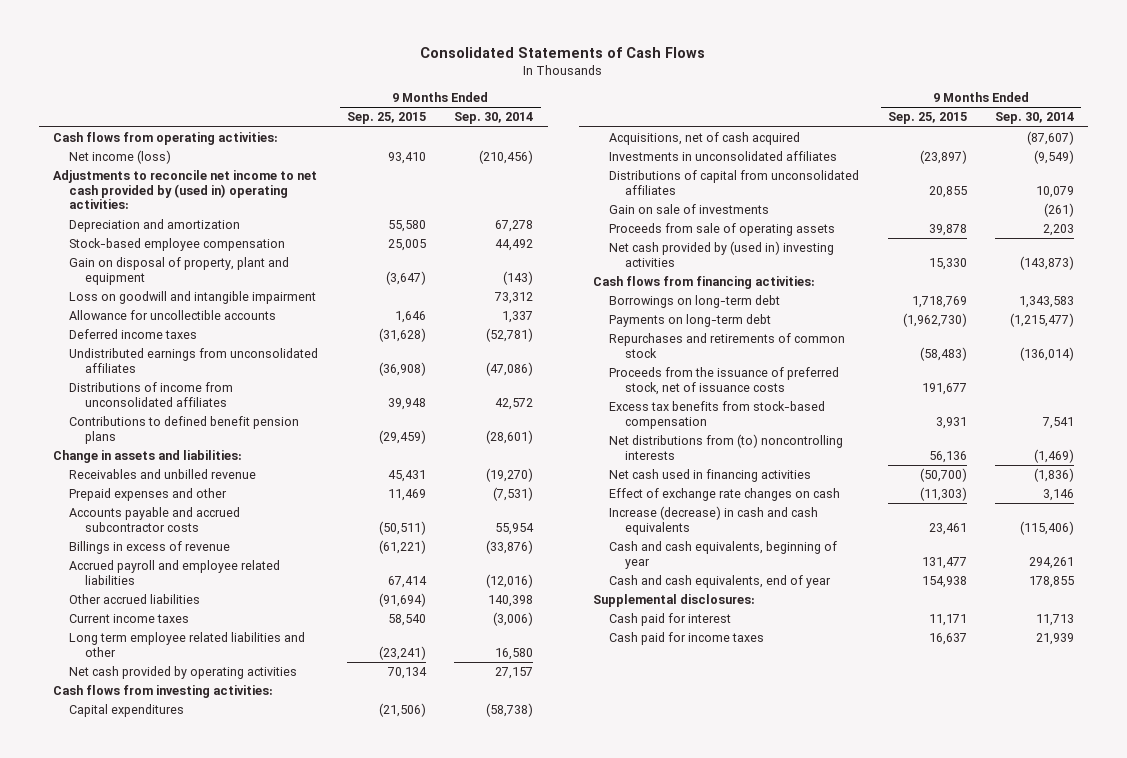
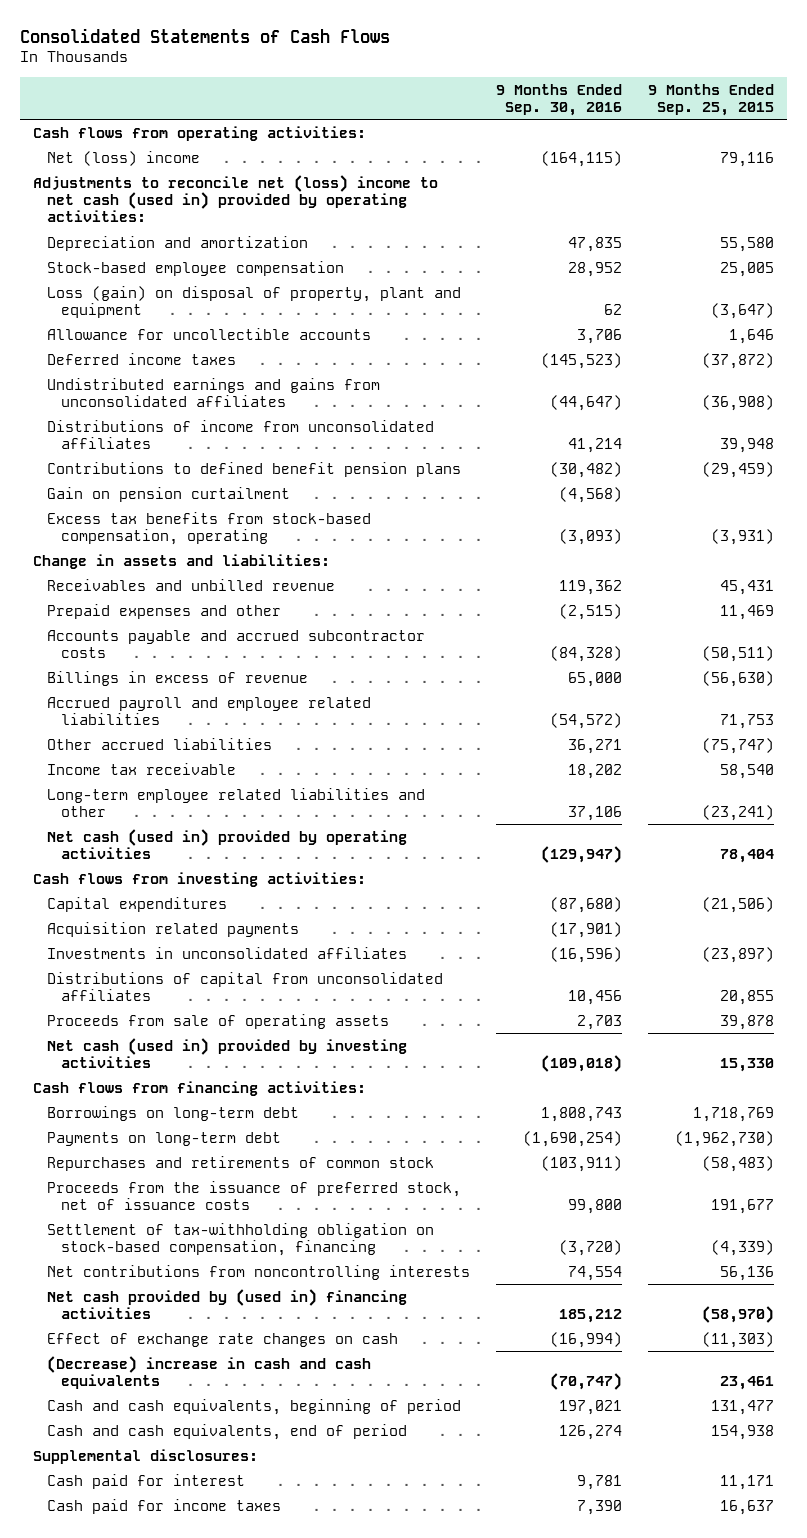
[454,112,534,125] Sep. 30, 2014 -> none
none -> [496,83,623,116] 9 Months Ended Sep. 30, 2016
[68,150,171,165] Net income (loss) -> [46,150,200,166] Net (loss) income
[388,152,427,165] 93,410 -> [720,151,775,167] 79,116
[52,170,317,210] Adjustments to reconcile net income to net cash provided by (used in) operating activities: -> [32,174,438,223] Adjustments to reconcile net (loss) income to net cash (used in) provided by operating activities:
[68,291,316,305] Loss on goodwill and intangible impairment -> none
[68,257,289,285] Gain on disposal of property, plant and equipment -> [46,285,461,318] Loss (gain) on disposal of property, plant and equipment
[379,328,427,343] (31,628) -> [702,352,775,369] (37,872)
[68,348,318,373] Undistributed earnings from unconsolidated affiliates -> [46,377,380,407] Undistributed earnings and gains from unconsolidated affiliates
none -> [46,486,290,502] Gain on pension curtailment
none -> [46,511,371,545] Excess tax benefits from stock-based compensation, operating
[379,540,427,555] (61,221) -> [702,670,775,687] (56,630)
[388,575,428,588] 67,414 -> [720,713,775,729] 71,753
[379,593,427,608] (91,694) -> [702,737,775,754] (75,747)
[68,614,189,624] Current income taxes -> [46,762,236,775] Income tax receivable
[68,632,305,657] Long term employee related liabilities and other -> [46,787,425,817] Long-term employee related liabilities and other
[68,666,297,680] Net cash provided by operating activities -> [46,828,407,859] Net cash (used in) provided by operating activities
[387,667,428,680] 70,134 -> [720,848,775,863] 78,404
[609,132,801,146] Acquisitions, net of cash acquired -> [46,921,299,937] Acquisition related payments
[609,204,770,215] Gain on sale of investments -> none
[609,241,835,267] Net cash provided by (used in) investing activities -> [46,1037,407,1068] Net cash (used in) provided by investing activities
[609,401,826,429] Excess tax benefits from stock-based compensation -> none
none -> [46,1222,434,1256] Settlement of tax-withholding obligation on stock-based compensation, financing
[609,434,844,460] Net distributions from (to) noncontrolling interests -> [46,1264,470,1280] Net contributions from noncontrolling interests
[609,469,812,483] Net cash used in financing activities -> [46,1288,407,1319] Net cash provided by (used in) financing activities
[919,468,967,483] (50,700) -> [702,1305,775,1323] (58,970)
[609,506,819,535] Increase (decrease) in cash and cash equivalents -> [46,1355,371,1389] (Decrease) increase in cash and cash equivalents
[609,541,838,569] Cash and cash equivalents, beginning of year -> [46,1398,461,1415] Cash and cash equivalents, beginning of period
[609,575,832,589] Cash and cash equivalents, end of year -> [46,1423,407,1440] Cash and cash equivalents, end of period

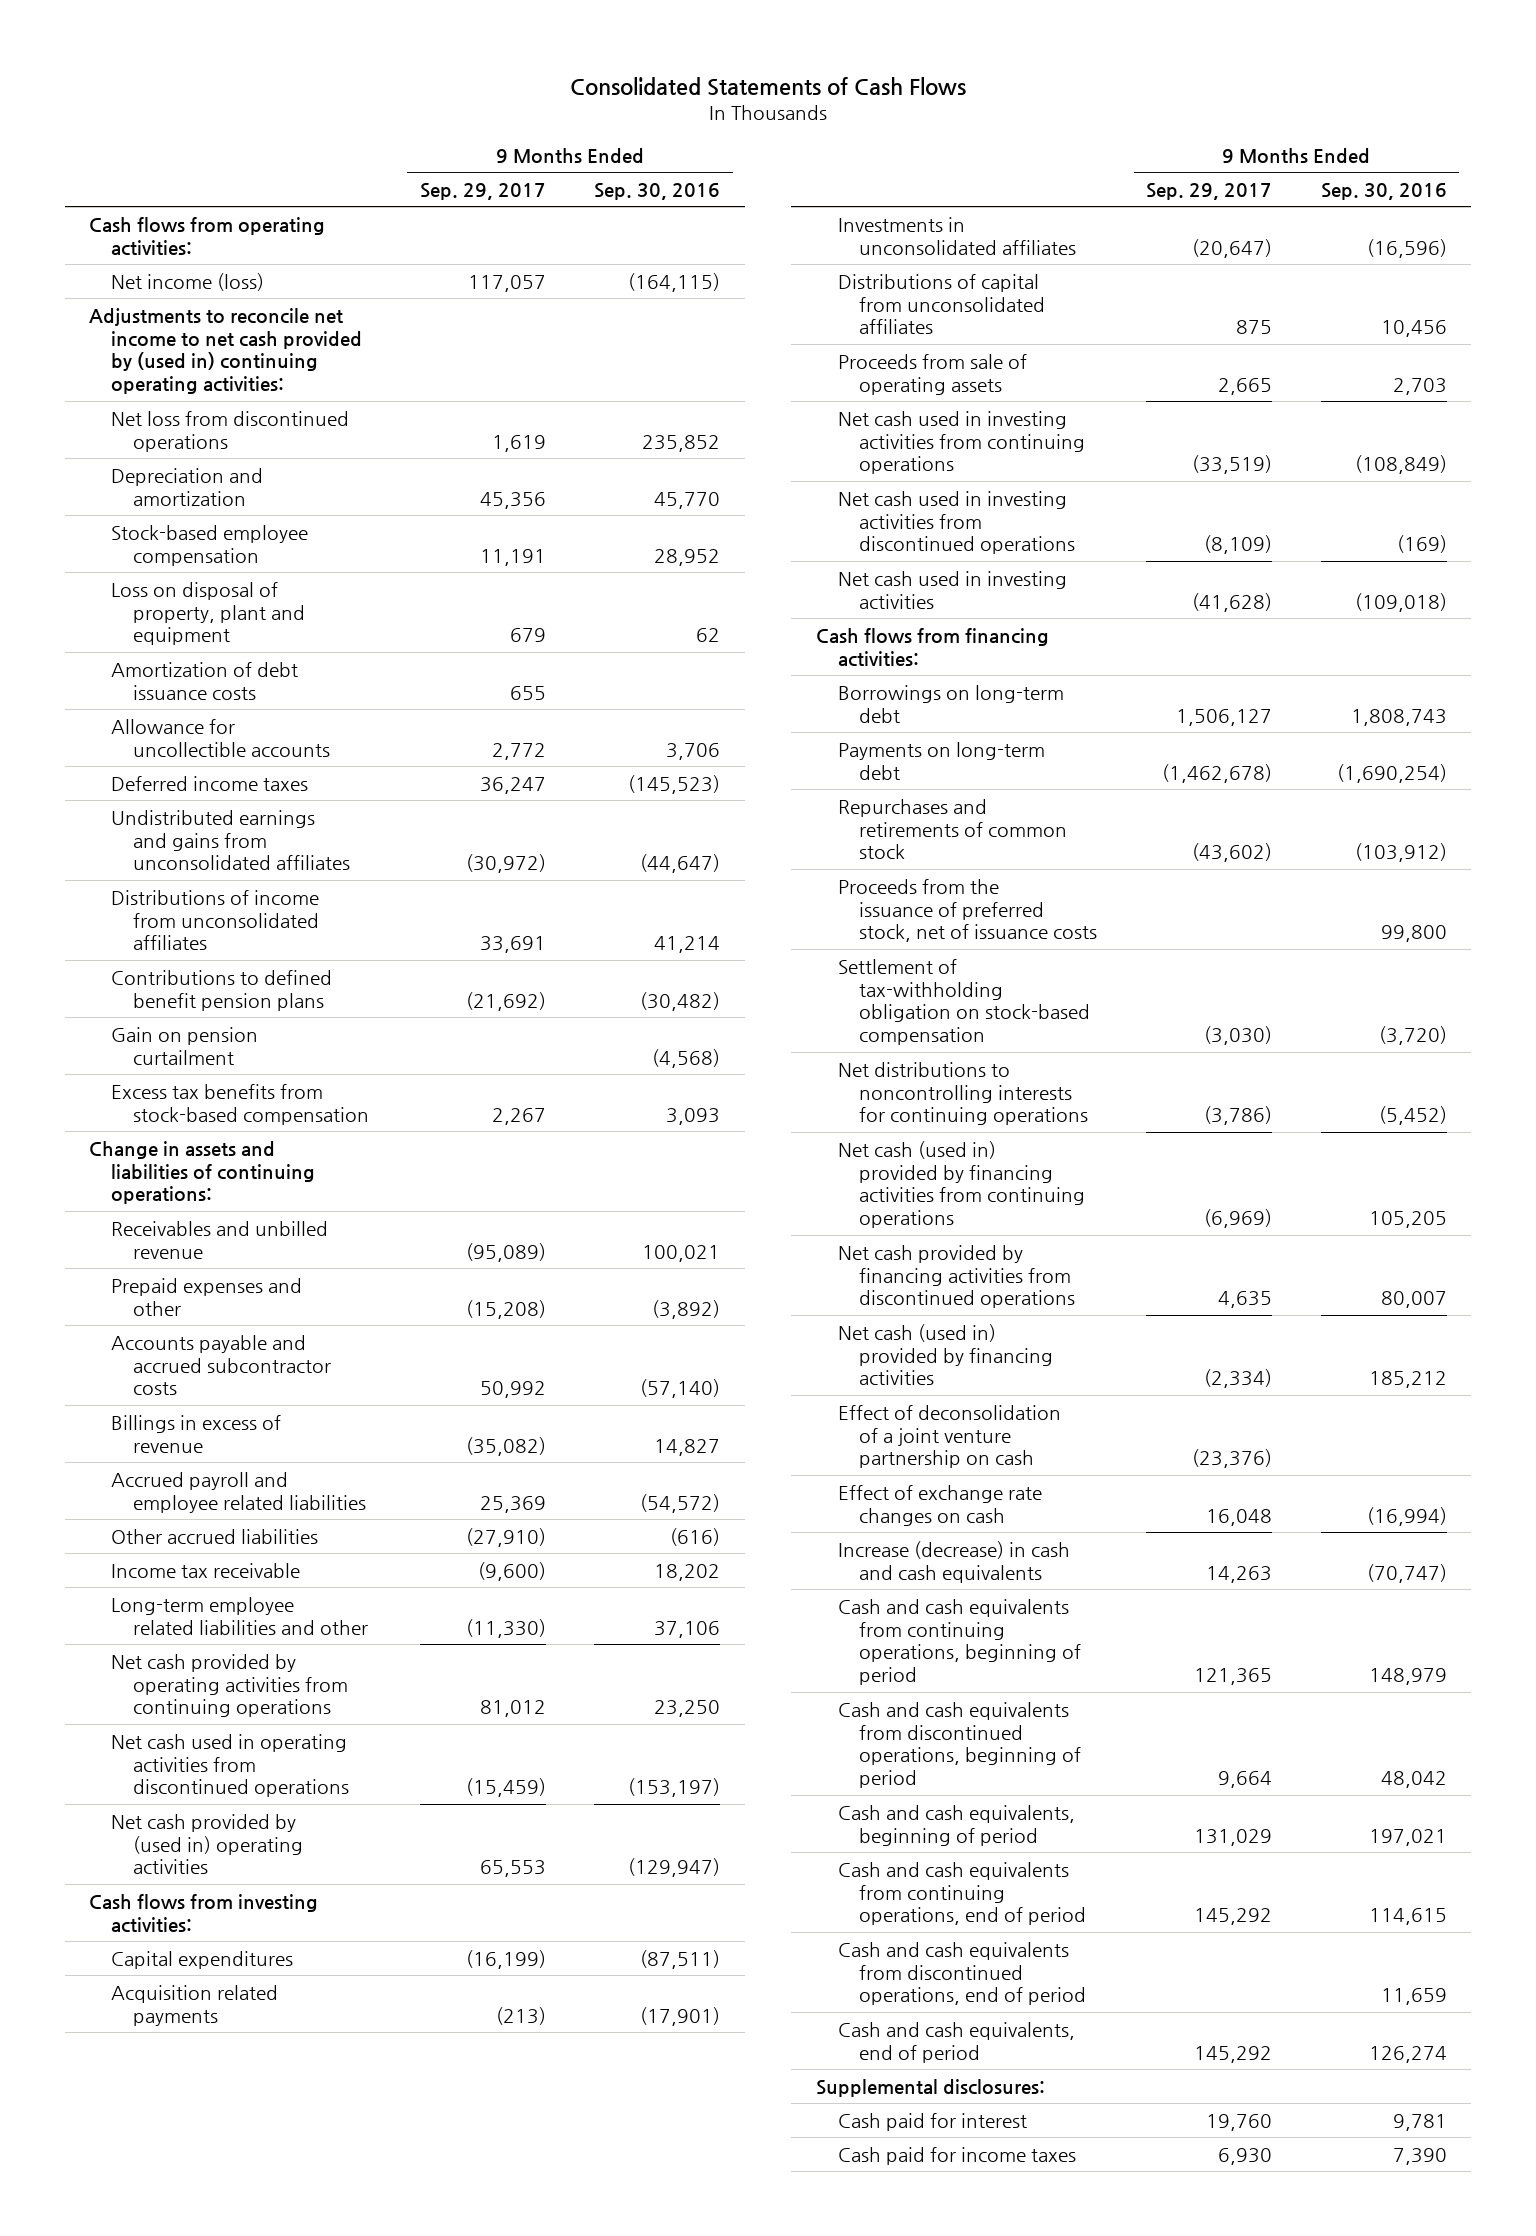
[648,83,775,116] 9 Months Ended Sep. 25, 2015 -> none
none -> [419,182,546,200] Sep. 29, 2017
[46,150,200,166] Net (loss) income -> [111,272,265,291] Net income (loss)
[32,174,438,223] Adjustments to reconcile net (loss) income to net cash (used in) provided by operating activities: -> [89,307,363,395] Adjustments to reconcile net income to net cash provided by (used in) continuing operating activities:
none -> [111,410,350,452] Net loss from discontinued operations
[568,236,623,252] 47,835 -> [654,491,721,509] 45,770
[46,285,461,318] Loss (gain) on disposal of property, plant and equipment -> [111,581,305,646] Loss on disposal of property, plant and equipment
none -> [111,661,299,700] Amortization of debt issuance costs
[46,511,371,545] Excess tax benefits from stock-based compensation, operating -> [111,1083,369,1125] Excess tax benefits from stock-based compensation
[559,528,623,545] (3,093) -> [666,1107,721,1125] 3,093
[32,553,330,569] Change in assets and liabilities: -> [89,1140,316,1205] Change in assets and liabilities of continuing operations:
[559,579,623,595] 119,362 -> [642,1244,721,1262] 100,021
[559,603,623,620] (2,515) -> [652,1299,721,1319] (3,892)
[550,645,623,662] (84,328) -> [640,1379,721,1399] (57,140)
[568,671,623,687] 65,000 -> [654,1438,721,1456] 14,827
[568,738,623,754] 36,271 -> [670,1527,721,1546] (616)
[46,828,407,859] Net cash (used in) provided by operating activities -> [111,1653,348,1718] Net cash provided by operating activities from continuing operations
[541,845,623,863] (129,947) -> [654,1700,721,1718] 23,250
none -> [111,1733,349,1798] Net cash used in operating activities from discontinued operations
none -> [111,1813,303,1875] Net cash provided by (used in) operating activities
[550,896,623,913] (87,680) -> [640,1949,721,1969] (87,511)
[46,1037,407,1068] Net cash (used in) provided by investing activities -> [837,410,1086,475] Net cash used in investing activities from continuing operations
[541,1054,623,1072] (109,018) -> [1354,455,1447,475] (108,849)
none -> [837,490,1076,555] Net cash used in investing activities from discontinued operations
none -> [837,570,1067,609] Net cash used in investing activities
[541,1155,623,1172] (103,911) -> [1354,843,1447,863] (103,912)
[46,1222,434,1256] Settlement of tax-withholding obligation on stock-based compensation, financing -> [837,958,1091,1046] Settlement of tax-withholding obligation on stock-based compensation
[46,1264,470,1280] Net contributions from noncontrolling interests -> [837,1061,1089,1126] Net distributions to noncontrolling interests for continuing operations
[568,1265,623,1281] 74,554 -> [1378,1106,1447,1126] (5,452)
[46,1288,407,1319] Net cash provided by (used in) financing activities -> [837,1140,1086,1229] Net cash (used in) provided by financing activities from continuing operations
[559,1308,623,1323] 185,212 -> [1368,1211,1447,1229] 105,205
none -> [837,1244,1076,1309] Net cash provided by financing activities from discontinued operations
none -> [837,1323,1054,1386] Net cash (used in) provided by financing activities
none -> [837,1404,1061,1469] Effect of deconsolidation of a joint venture partnership on cash
[46,1355,371,1389] (Decrease) increase in cash and cash equivalents -> [837,1540,1070,1583] Increase (decrease) in cash and cash equivalents
none -> [837,1598,1082,1686] Cash and cash equivalents from continuing operations, beginning of period
none -> [837,1701,1082,1789] Cash and cash equivalents from discontinued operations, beginning of period
none -> [837,1861,1087,1926] Cash and cash equivalents from continuing operations, end of period
none -> [837,1941,1087,2006] Cash and cash equivalents from discontinued operations, end of period

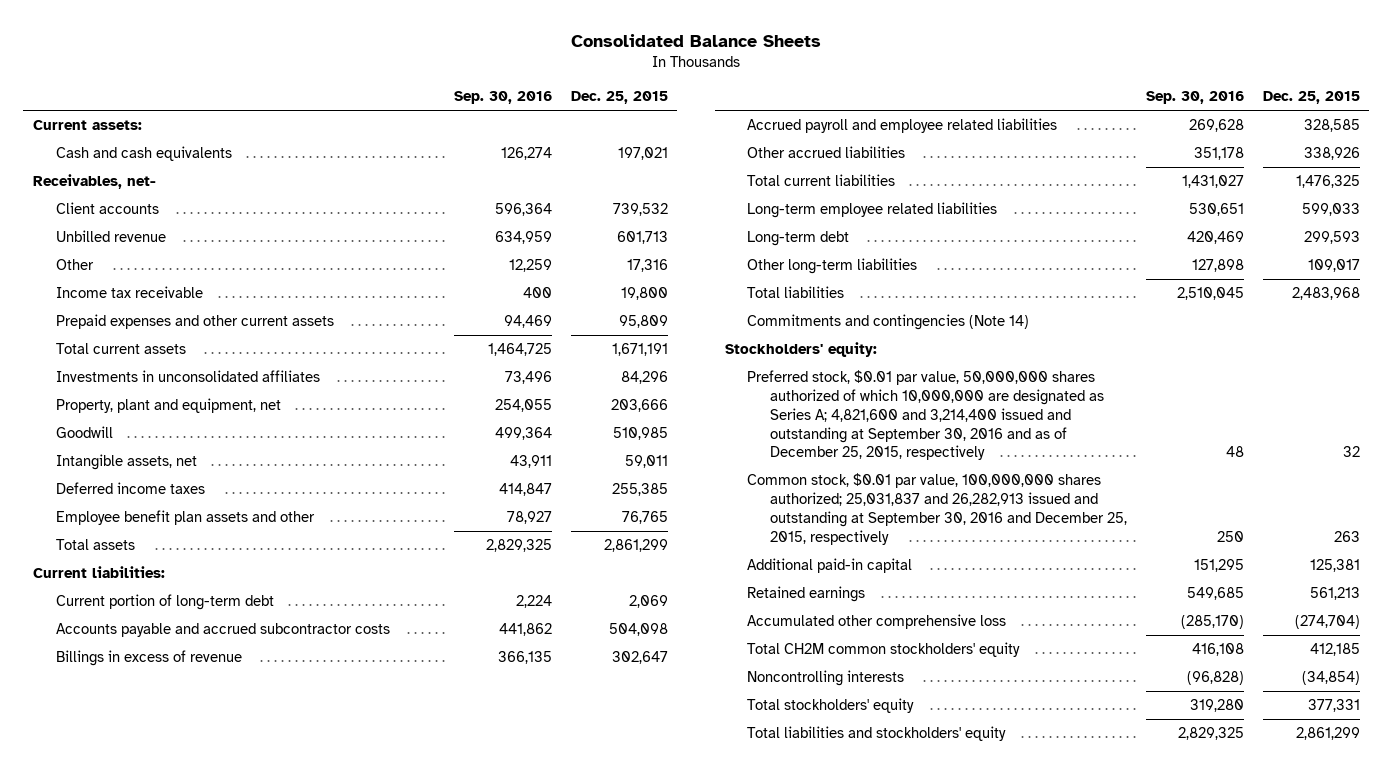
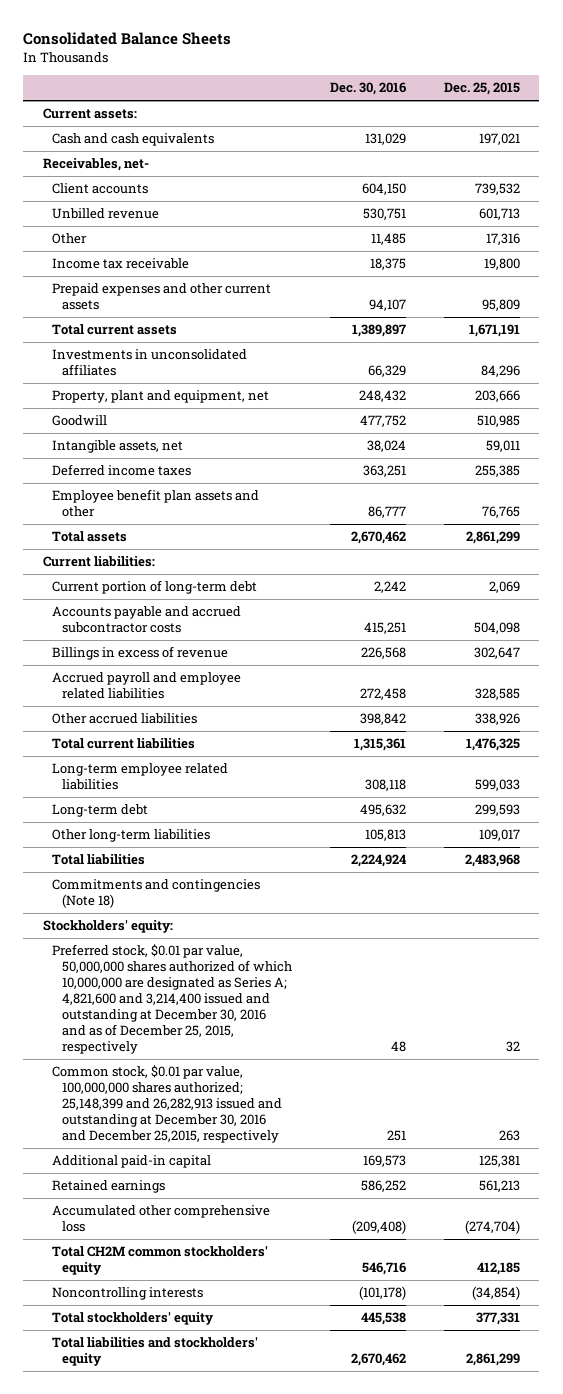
[454,91,553,105] Sep. 30, 2016 -> none
none -> [329,82,406,96] Dec. 30, 2016
[747,314,1030,331] Commitments and contingencies (Note 14) -> [52,879,261,909] Commitments and contingencies (Note 18)
[747,370,1105,461] Preferred stock, $0.01 par value, 50,000,000 shares authorized of which 10,000,000 are designated as Series A; 4,821,600 and 3,214,400 issued and outstanding at September 30, 2016 and as of December 25, 2015, respectively -> [52,944,292,1055] Preferred stock, $0.01 par value, 50,000,000 shares authorized of which 10,000,000 are designated as Series A; 4,821,600 and 3,214,400 issued and outstanding at December 30, 2016 and as of December 25, 2015, respectively
[747,473,1128,545] Common stock, $0.01 par value, 100,000,000 shares authorized; 25,031,837 and 26,282,913 issued and outstanding at September 30, 2016 and December 25, 2015, respectively -> [52,1065,282,1144] Common stock, $0.01 par value, 100,000,000 shares authorized; 25,148,399 and 26,282,913 issued and outstanding at December 30, 2016 and December 25,2015, respectively

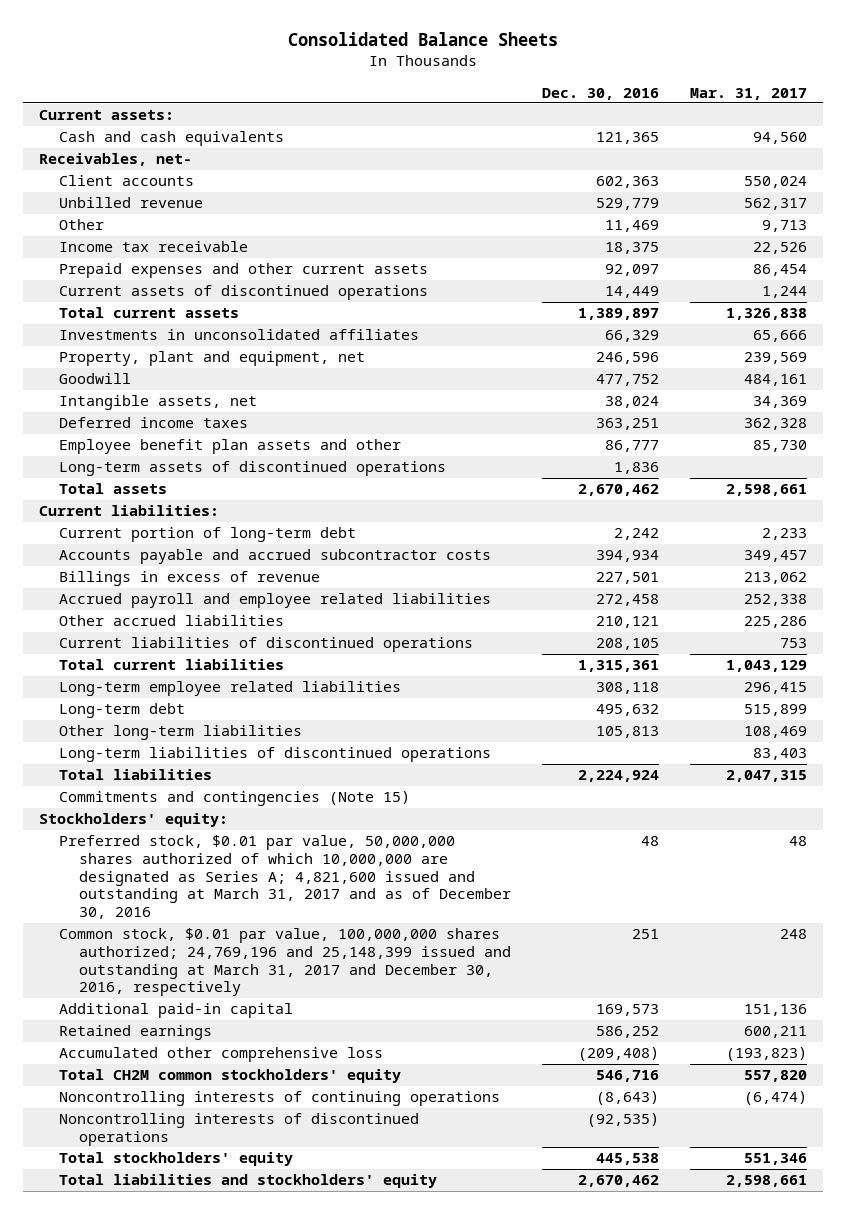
[444,82,521,96] Dec. 25, 2015 -> none
none -> [690,87,808,100] Mar. 31, 2017
[364,133,406,146] 131,029 -> [595,132,659,145] 121,365
[361,183,406,196] 604,150 -> [595,176,659,189] 602,363
[362,208,406,221] 530,751 -> [595,198,659,211] 529,779
[370,233,406,246] 11,485 -> [604,220,659,233] 11,469
[368,299,406,312] 94,107 -> [604,264,659,277] 92,097
none -> [58,285,428,301] Current assets of discontinued operations
[358,390,406,403] 248,432 -> [595,352,659,365] 246,596
none -> [58,461,446,477] Long-term assets of discontinued operations
[363,622,406,635] 415,251 -> [595,550,659,563] 394,934
[360,647,406,660] 226,568 -> [595,572,659,585] 227,501
[359,713,406,726] 398,842 -> [595,616,659,629] 210,121
none -> [58,637,473,653] Current liabilities of discontinued operations
none -> [58,747,491,763] Long-term liabilities of discontinued operations
[52,879,261,909] Commitments and contingencies (Note 18) -> [58,791,410,807] Commitments and contingencies (Note 15)
[52,944,292,1055] Preferred stock, $0.01 par value, 50,000,000 shares authorized of which 10,000,000 are designated as Series A; 4,821,600 and 3,214,400 issued and outstanding at December 30, 2016 and as of December 25, 2015, respectively -> [58,835,511,920] Preferred stock, $0.01 par value, 50,000,000 shares authorized of which 10,000,000 are designated as Series A; 4,821,600 issued and outstanding at March 31, 2017 and as of December 30, 2016
[52,1065,282,1144] Common stock, $0.01 par value, 100,000,000 shares authorized; 25,148,399 and 26,282,913 issued and outstanding at December 30, 2016 and December 25,2015, respectively -> [58,928,511,997] Common stock, $0.01 par value, 100,000,000 shares authorized; 24,769,196 and 25,148,399 issued and outstanding at March 31, 2017 and December 30, 2016, respectively
[52,1287,204,1301] Noncontrolling interests -> [58,1091,500,1107] Noncontrolling interests of continuing operations
[358,1286,406,1301] (101,178) -> [595,1091,659,1106] (8,643)
none -> [58,1113,419,1146] Noncontrolling interests of discontinued operations

